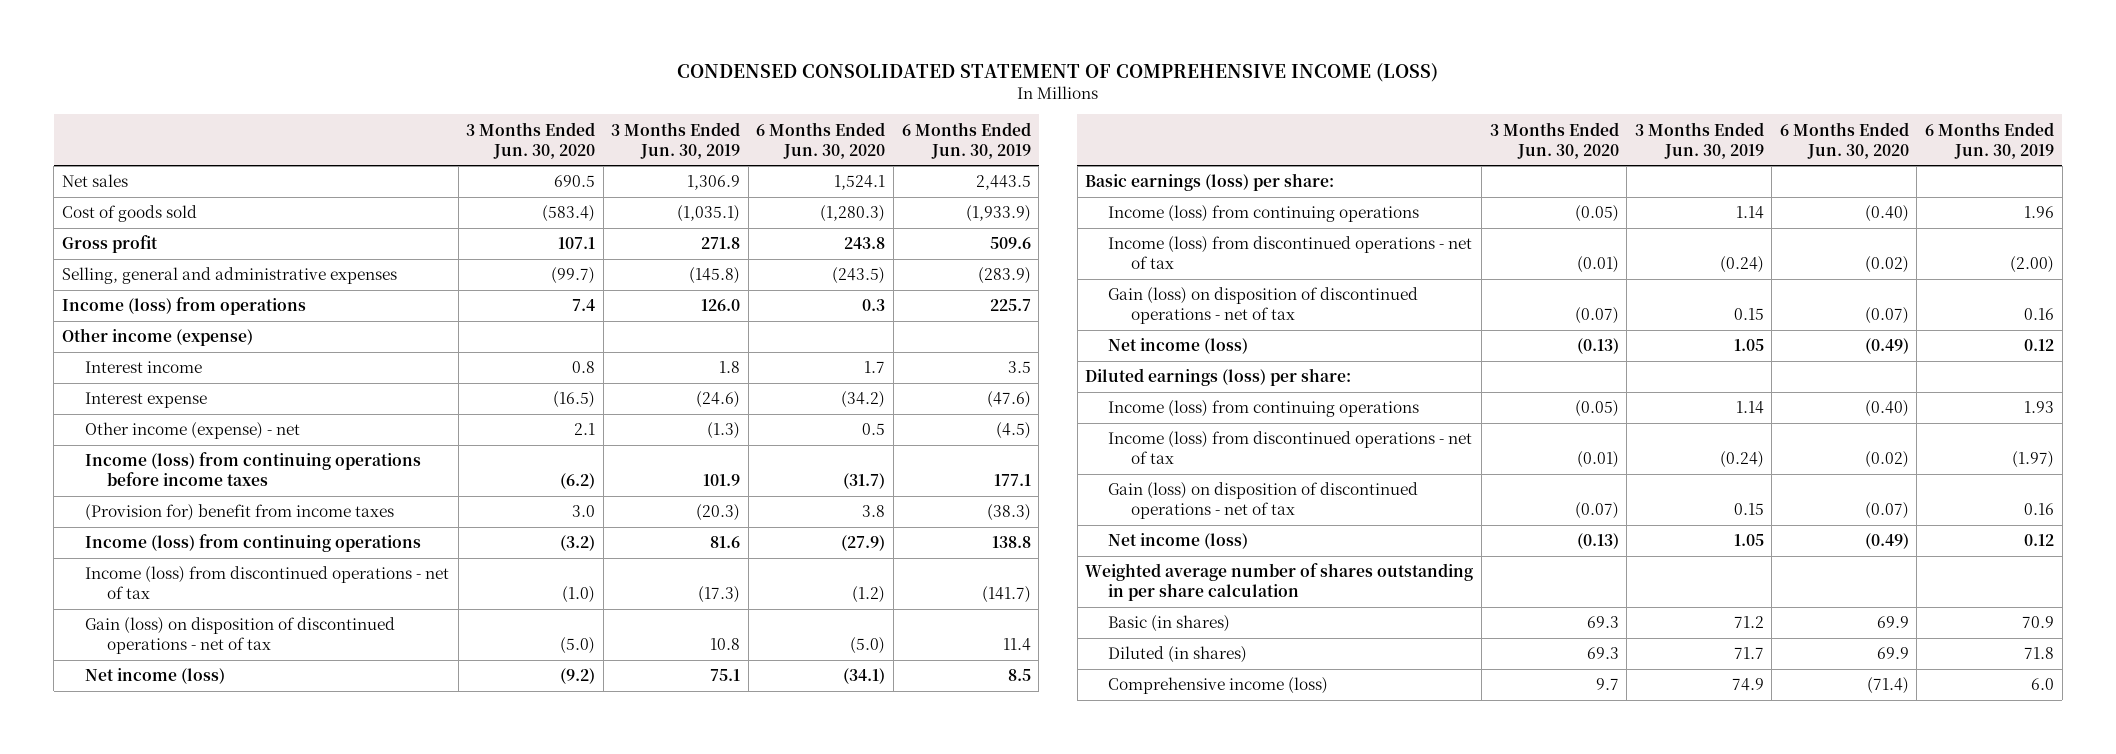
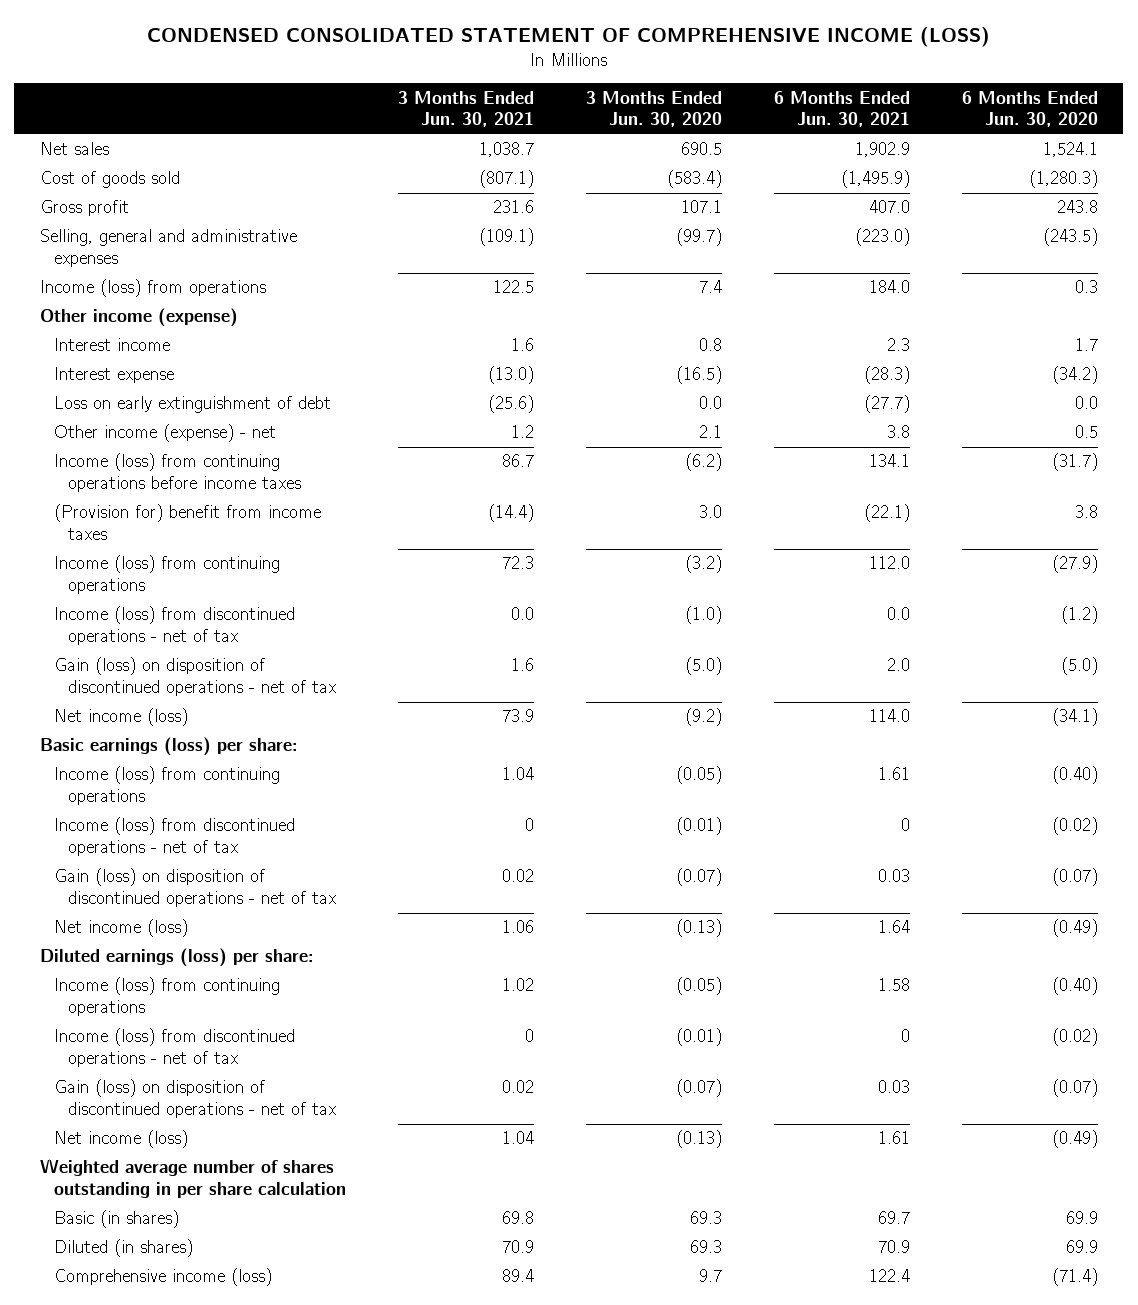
[611,121,741,159] 3 Months Ended Jun. 30, 2019 -> none
[901,121,1031,159] 6 Months Ended Jun. 30, 2019 -> none
none -> [398,90,535,128] 3 Months Ended Jun. 30, 2021
none -> [773,90,910,128] 6 Months Ended Jun. 30, 2021
none -> [54,396,332,414] Loss on early extinguishment of debt

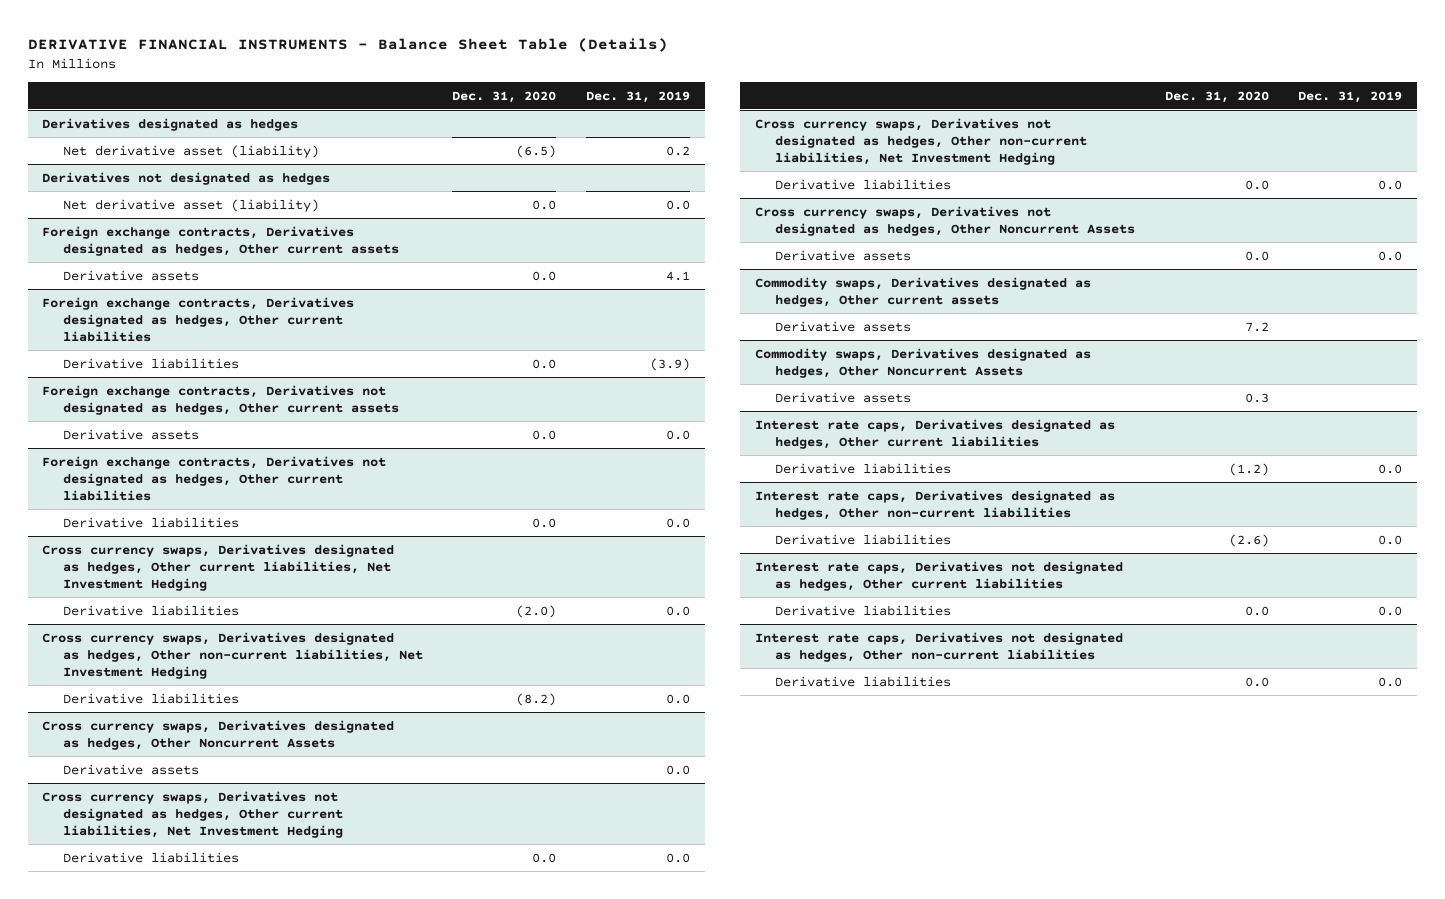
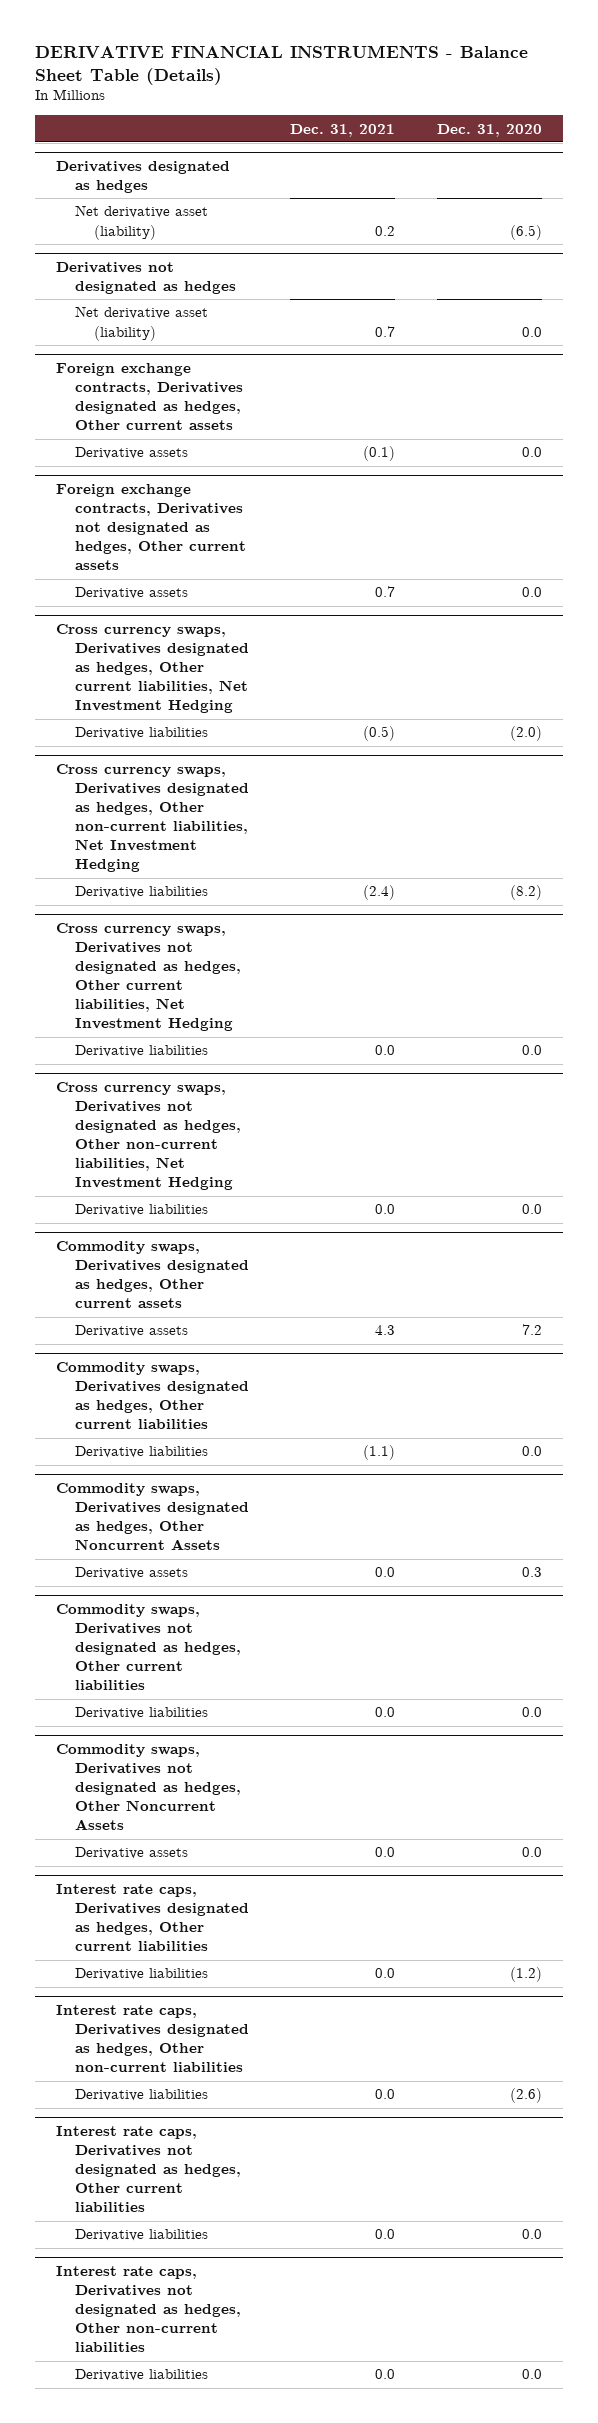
[586,90,691,103] Dec. 31, 2019 -> none
none -> [290,123,396,137] Dec. 31, 2021
[42,296,355,342] Foreign exchange contracts, Derivatives designated as hedges, Other current liabilities -> none
[62,357,239,369] Derivative liabilities -> none
[42,455,387,501] Foreign exchange contracts, Derivatives not designated as hedges, Other current liabilities -> none
[62,516,239,528] Derivative liabilities -> none
[42,719,395,750] Cross currency swaps, Derivatives designated as hedges, Other Noncurrent Assets -> none
[62,763,199,775] Derivative assets -> none
[754,205,1135,236] Cross currency swaps, Derivatives not designated as hedges, Other Noncurrent Assets -> none
[774,249,911,261] Derivative assets -> none
none -> [55,1362,249,1430] Commodity swaps, Derivatives designated as hedges, Other current liabilities
none -> [74,1446,208,1459] Derivative liabilities
none -> [55,1604,241,1691] Commodity swaps, Derivatives not designated as hedges, Other current liabilities
none -> [74,1707,208,1720] Derivative liabilities
none -> [55,1744,241,1831] Commodity swaps, Derivatives not designated as hedges, Other Noncurrent Assets
none -> [74,1847,188,1860] Derivative assets

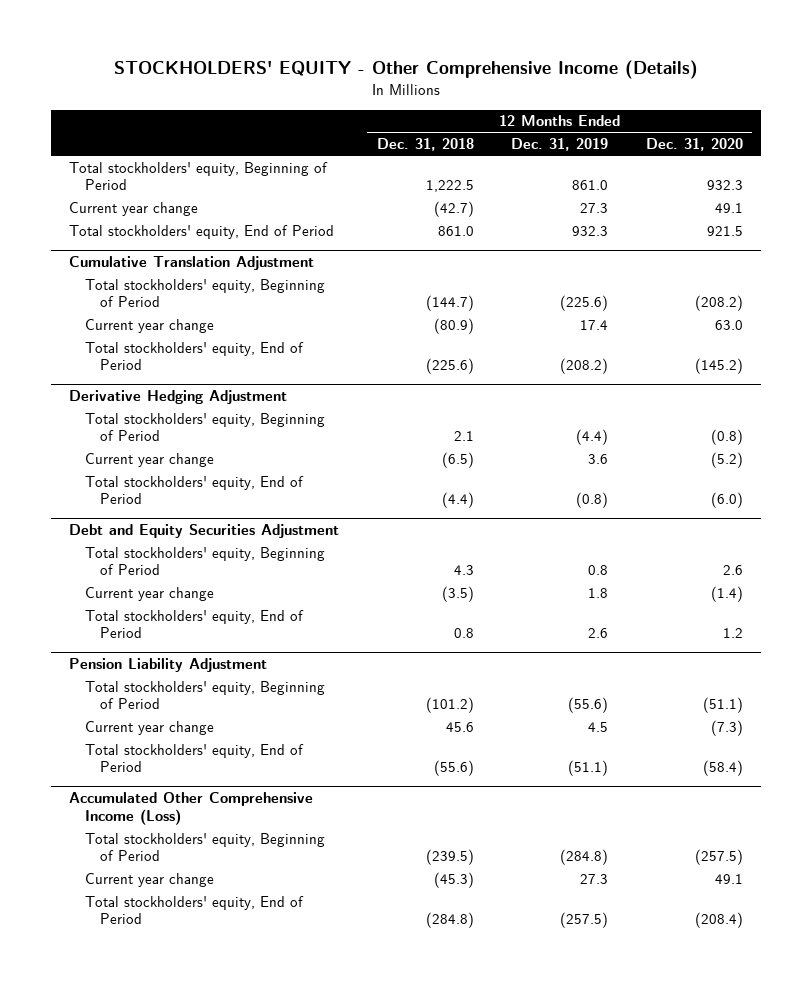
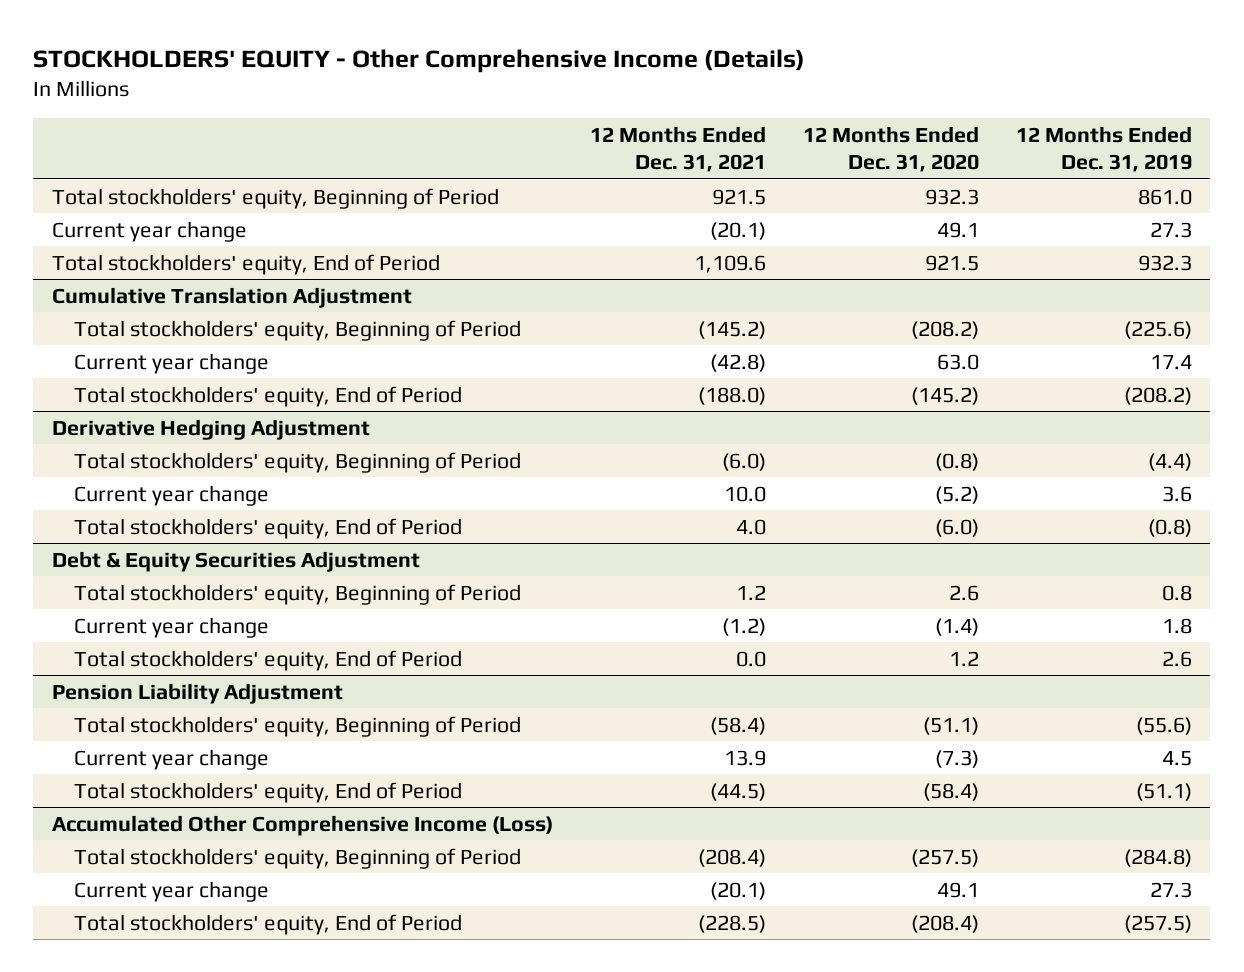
[376,138,474,152] Dec. 31, 2018 -> none
none -> [589,125,766,173] 12 Months Ended Dec. 31, 2021
[69,524,340,539] Debt and Equity Securities Adjustment -> [51,550,420,572] Debt & Equity Securities Adjustment

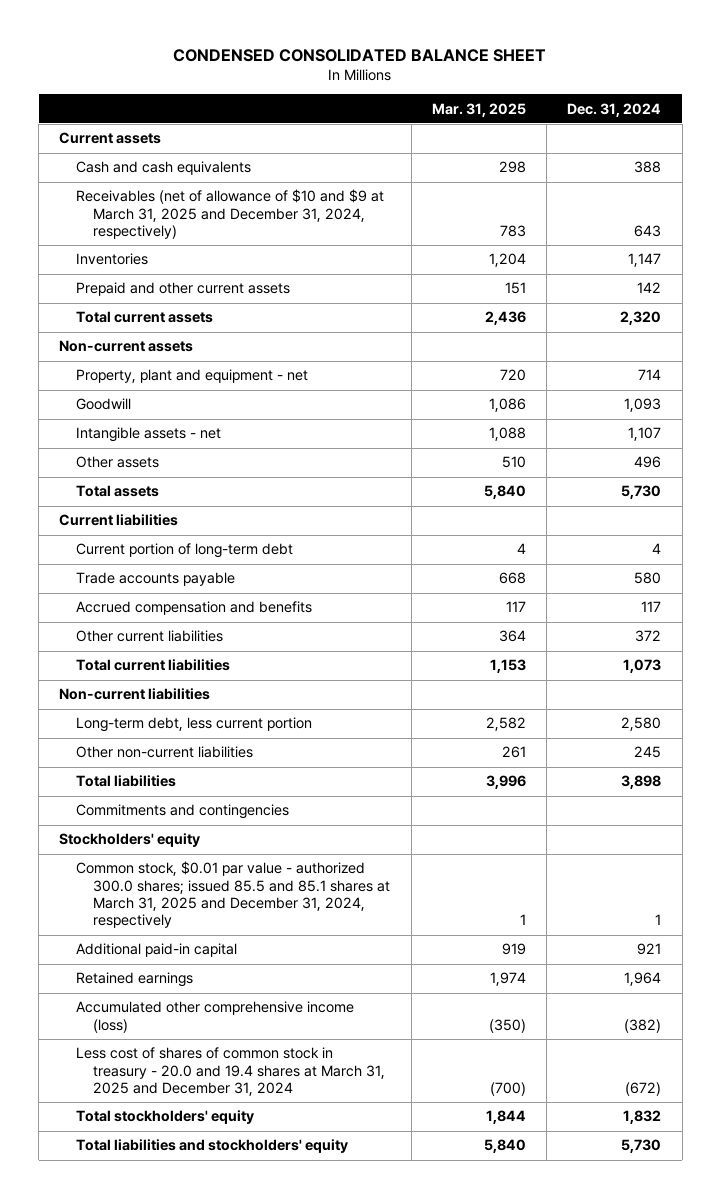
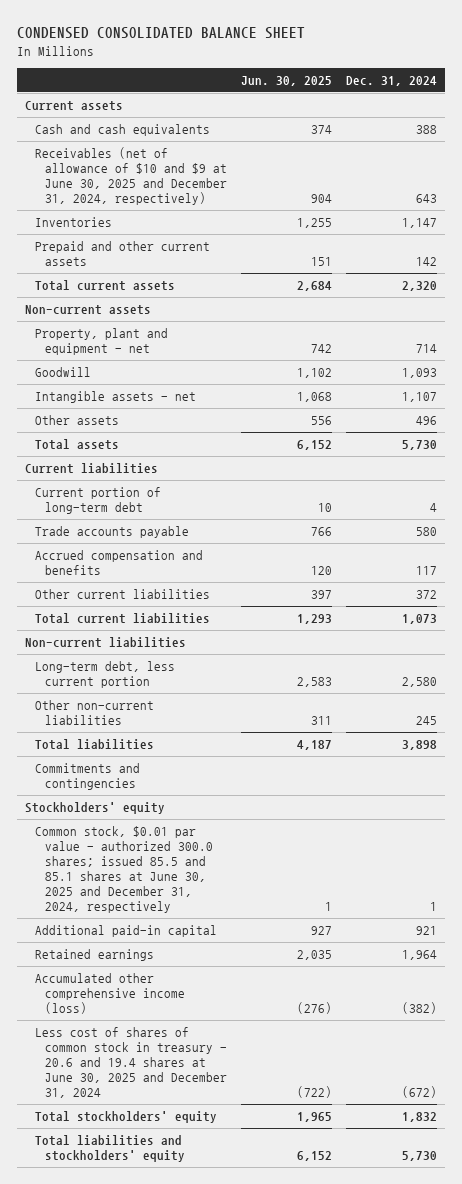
[431,102,526,117] Mar. 31, 2025 -> none
none -> [240,75,332,86] Jun. 30, 2025
[76,189,385,240] Receivables (net of allowance of $10 and $9 at March 31, 2025 and December 31, 2024, respectively) -> [34,147,227,205] Receivables (net of allowance of $10 and $9 at June 30, 2025 and December 31, 2024, respectively)
[76,861,391,929] Common stock, $0.01 par value - authorized 300.0 shares; issued 85.5 and 85.1 shares at March 31, 2025 and December 31, 2024, respectively -> [34,826,213,913] Common stock, $0.01 par value - authorized 300.0 shares; issued 85.5 and 85.1 shares at June 30, 2025 and December 31, 2024, respectively
[76,1047,386,1097] Less cost of shares of common stock in treasury - 20.0 and 19.4 shares at March 31, 2025 and December 31, 2024 -> [34,1027,227,1098] Less cost of shares of common stock in treasury - 20.6 and 19.4 shares at June 30, 2025 and December 31, 2024

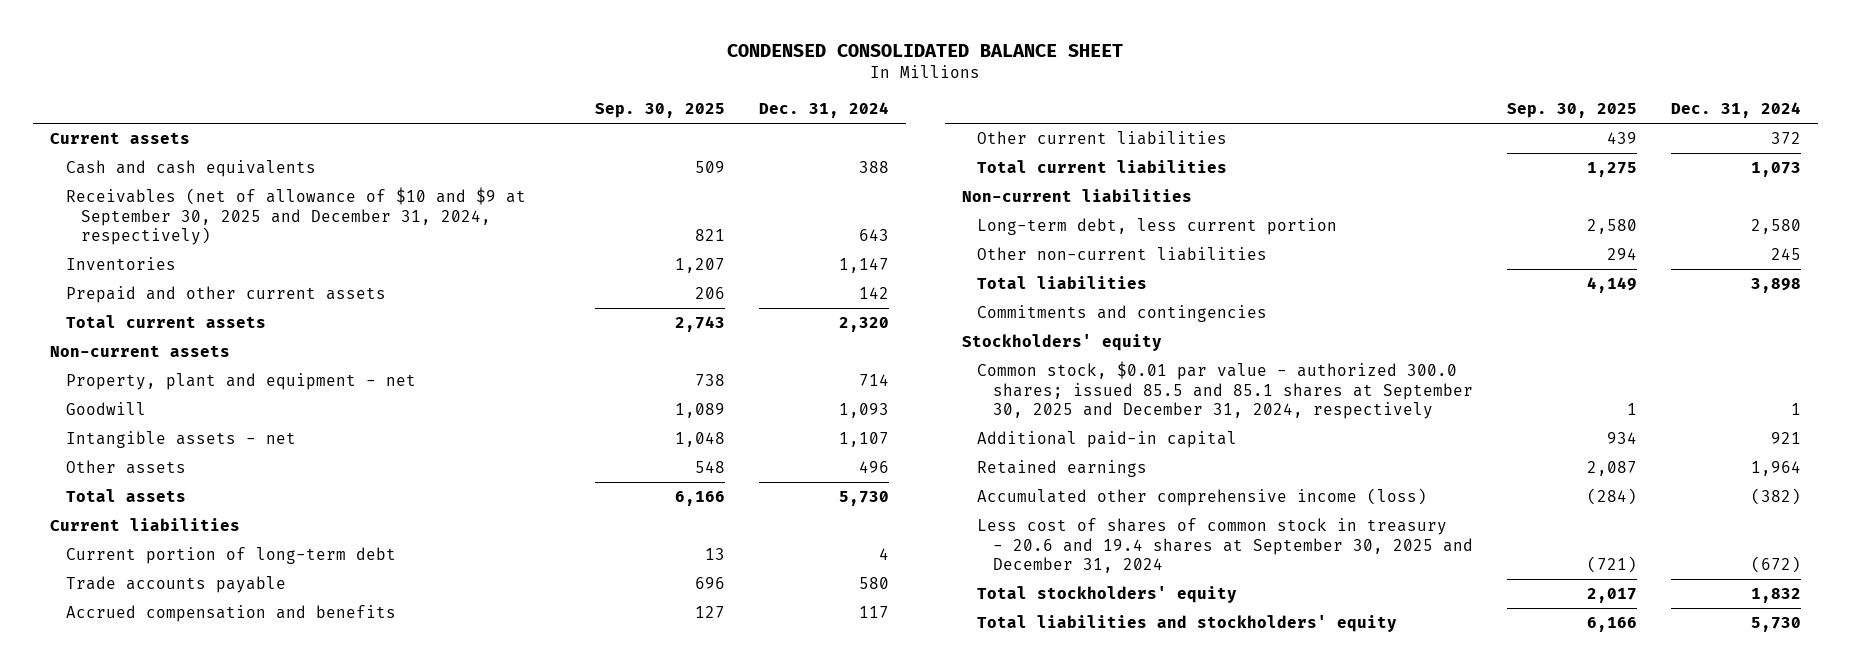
[240,75,332,86] Jun. 30, 2025 -> none
none -> [595,102,726,118] Sep. 30, 2025
[34,147,227,205] Receivables (net of allowance of $10 and $9 at June 30, 2025 and December 31, 2024, respectively) -> [65,187,526,246] Receivables (net of allowance of $10 and $9 at September 30, 2025 and December 31, 2024, respectively)
[34,826,213,913] Common stock, $0.01 par value - authorized 300.0 shares; issued 85.5 and 85.1 shares at June 30, 2025 and December 31, 2024, respectively -> [977,361,1473,420] Common stock, $0.01 par value - authorized 300.0 shares; issued 85.5 and 85.1 shares at September 30, 2025 and December 31, 2024, respectively
[34,1027,227,1098] Less cost of shares of common stock in treasury - 20.6 and 19.4 shares at June 30, 2025 and December 31, 2024 -> [977,518,1473,574] Less cost of shares of common stock in treasury - 20.6 and 19.4 shares at September 30, 2025 and December 31, 2024

